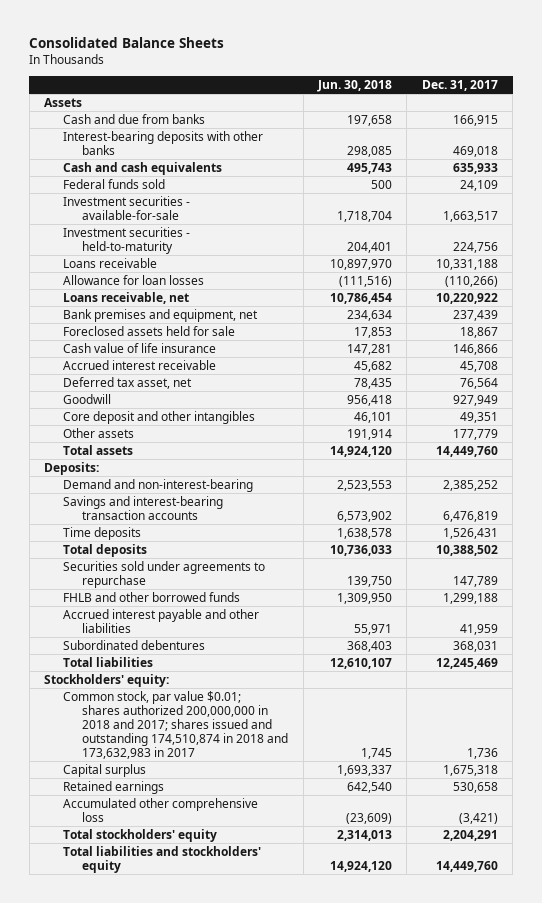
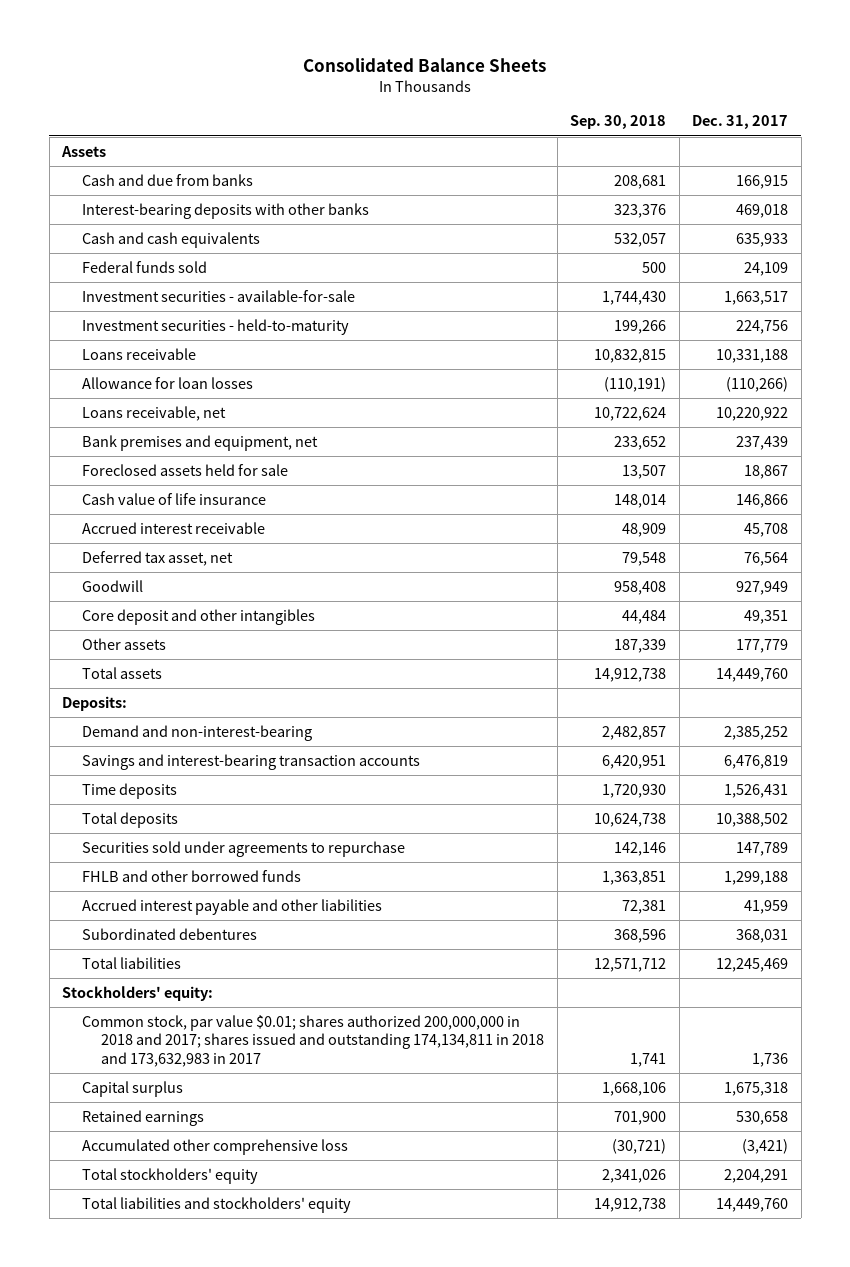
[316,79,392,92] Jun. 30, 2018 -> none
none -> [570,115,667,130] Sep. 30, 2018
[63,690,289,759] Common stock, par value $0.01; shares authorized 200,000,000 in 2018 and 2017; shares issued and outstanding 174,510,874 in 2018 and 173,632,983 in 2017 -> [81,1014,545,1067] Common stock, par value $0.01; shares authorized 200,000,000 in 2018 and 2017; shares issued and outstanding 174,134,811 in 2018 and 173,632,983 in 2017

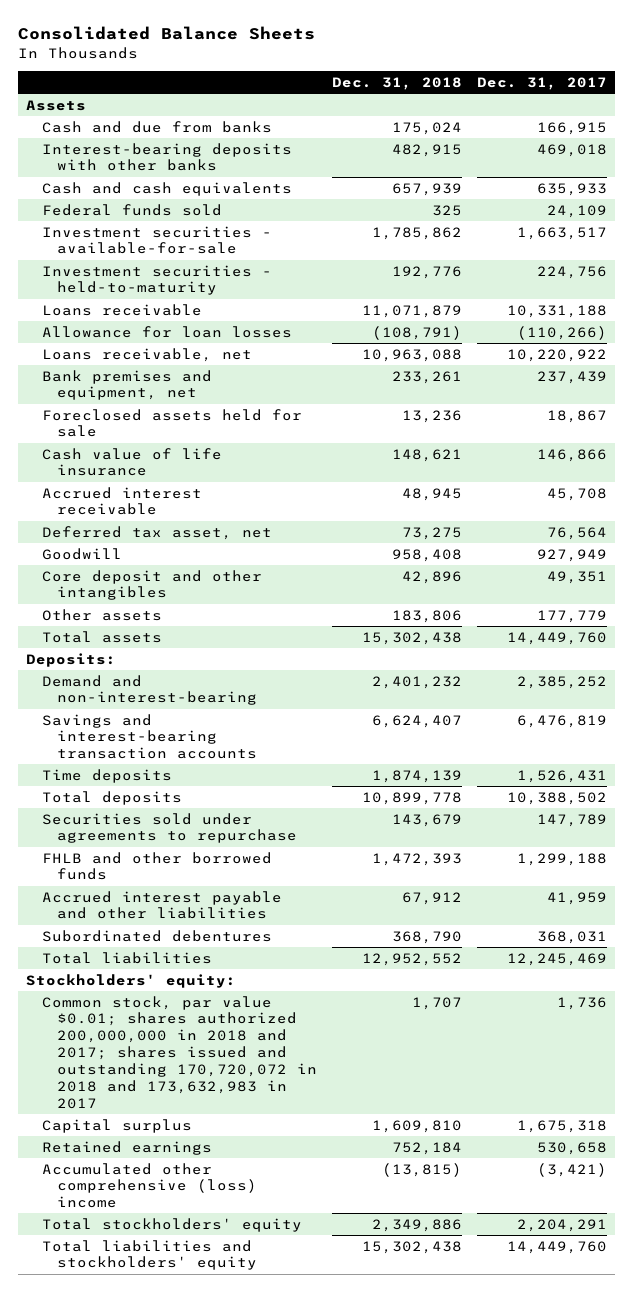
[570,115,667,130] Sep. 30, 2018 -> none
none -> [332,76,463,90] Dec. 31, 2018
[81,1014,545,1067] Common stock, par value $0.01; shares authorized 200,000,000 in 2018 and 2017; shares issued and outstanding 174,134,811 in 2018 and 173,632,983 in 2017 -> [41,995,318,1109] Common stock, par value $0.01; shares authorized 200,000,000 in 2018 and 2017; shares issued and outstanding 170,720,072 in 2018 and 173,632,983 in 2017
[81,1138,348,1155] Accumulated other comprehensive loss -> [41,1162,258,1209] Accumulated other comprehensive (loss) income

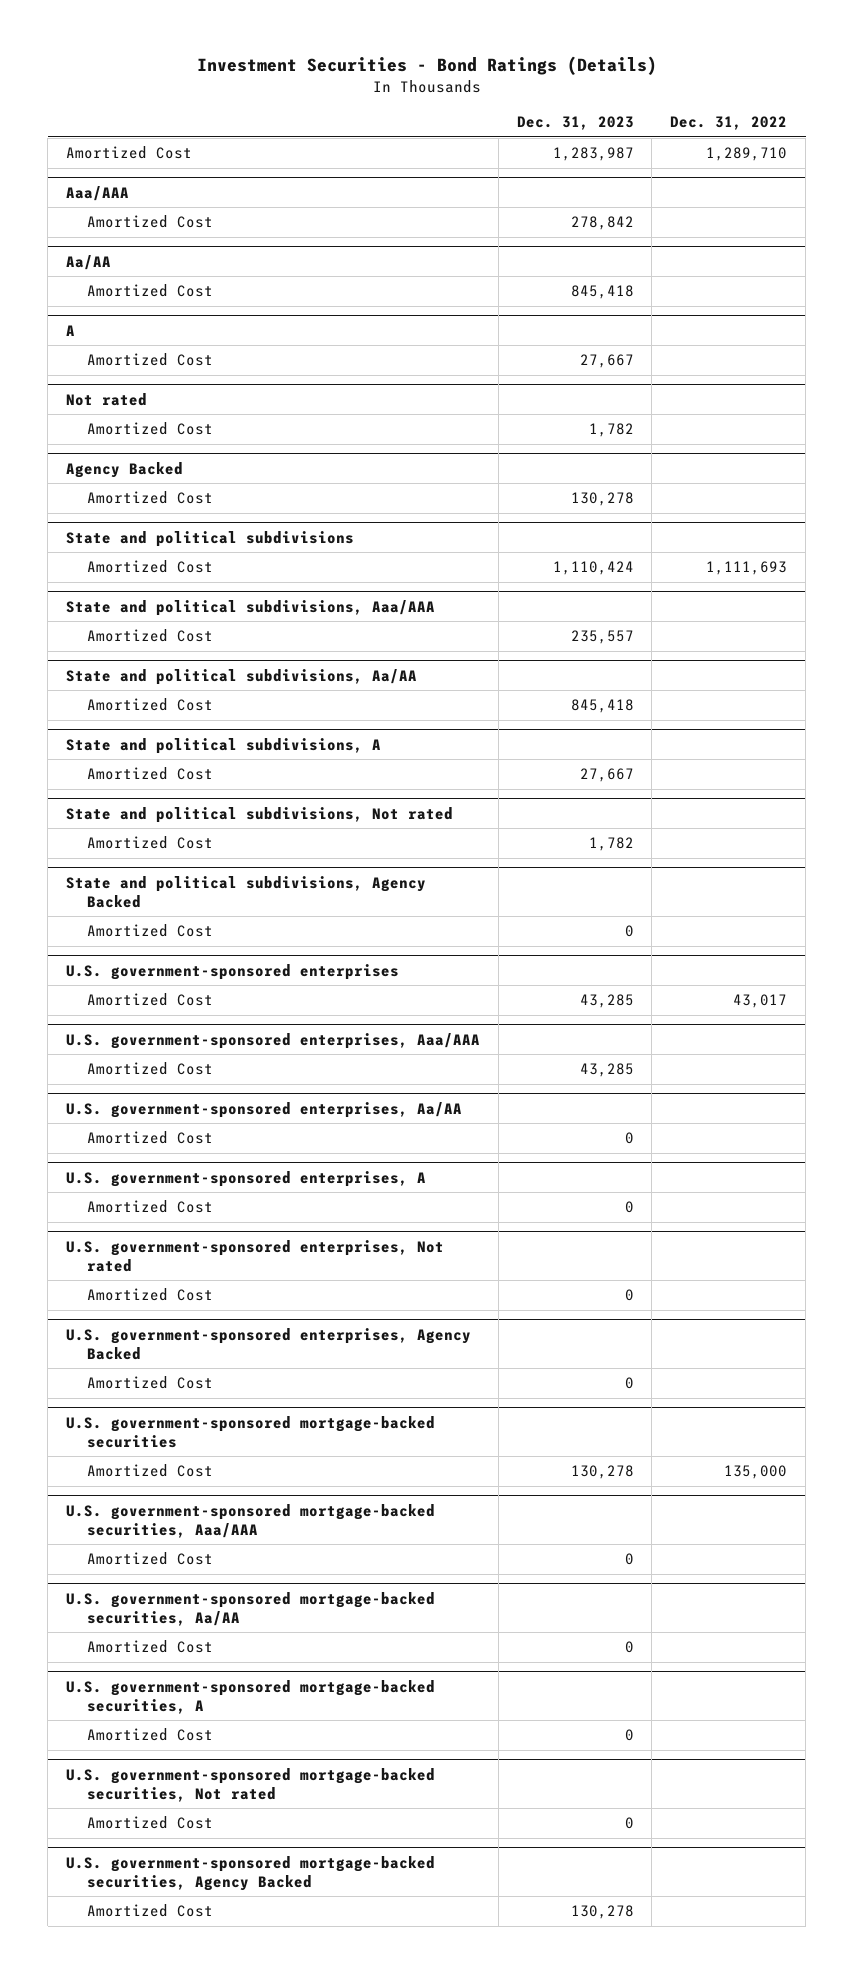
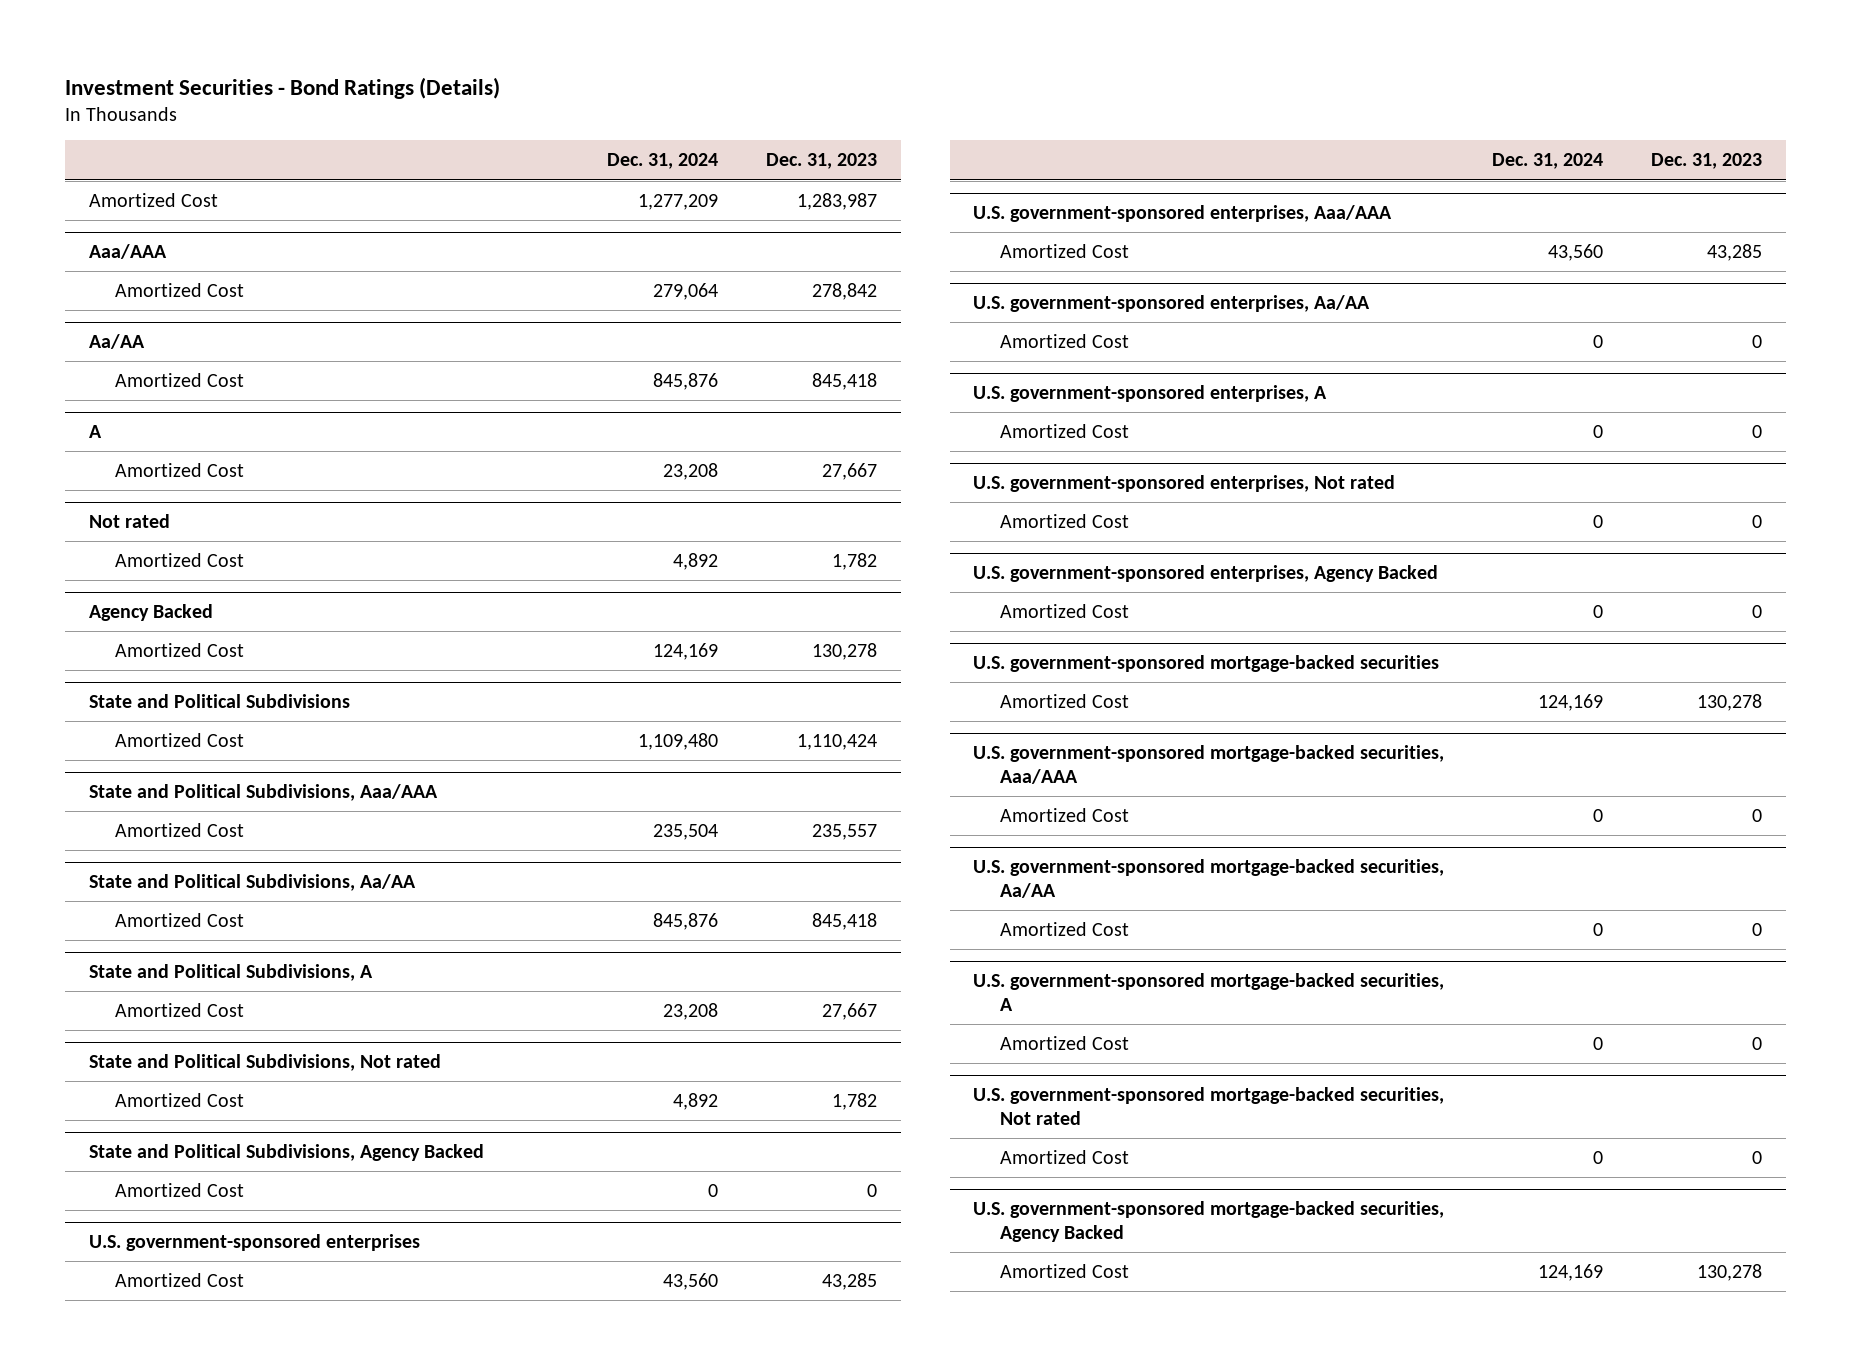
[670,116,788,131] Dec. 31, 2022 -> none
none -> [607,153,719,170] Dec. 31, 2024
[65,530,354,547] State and political subdivisions -> [88,693,350,708] State and Political Subdivisions
[65,599,435,616] State and political subdivisions, Aaa/AAA -> [88,783,438,801] State and Political Subdivisions, Aaa/AAA
[65,668,417,685] State and political subdivisions, Aa/AA -> [88,873,416,891] State and Political Subdivisions, Aa/AA
[65,737,381,754] State and political subdivisions, A -> [88,963,373,981] State and Political Subdivisions, A
[65,806,453,823] State and political subdivisions, Not rated -> [88,1053,441,1071] State and Political Subdivisions, Not rated
[65,875,426,908] State and political subdivisions, Agency Backed -> [88,1143,484,1161] State and Political Subdivisions, Agency Backed

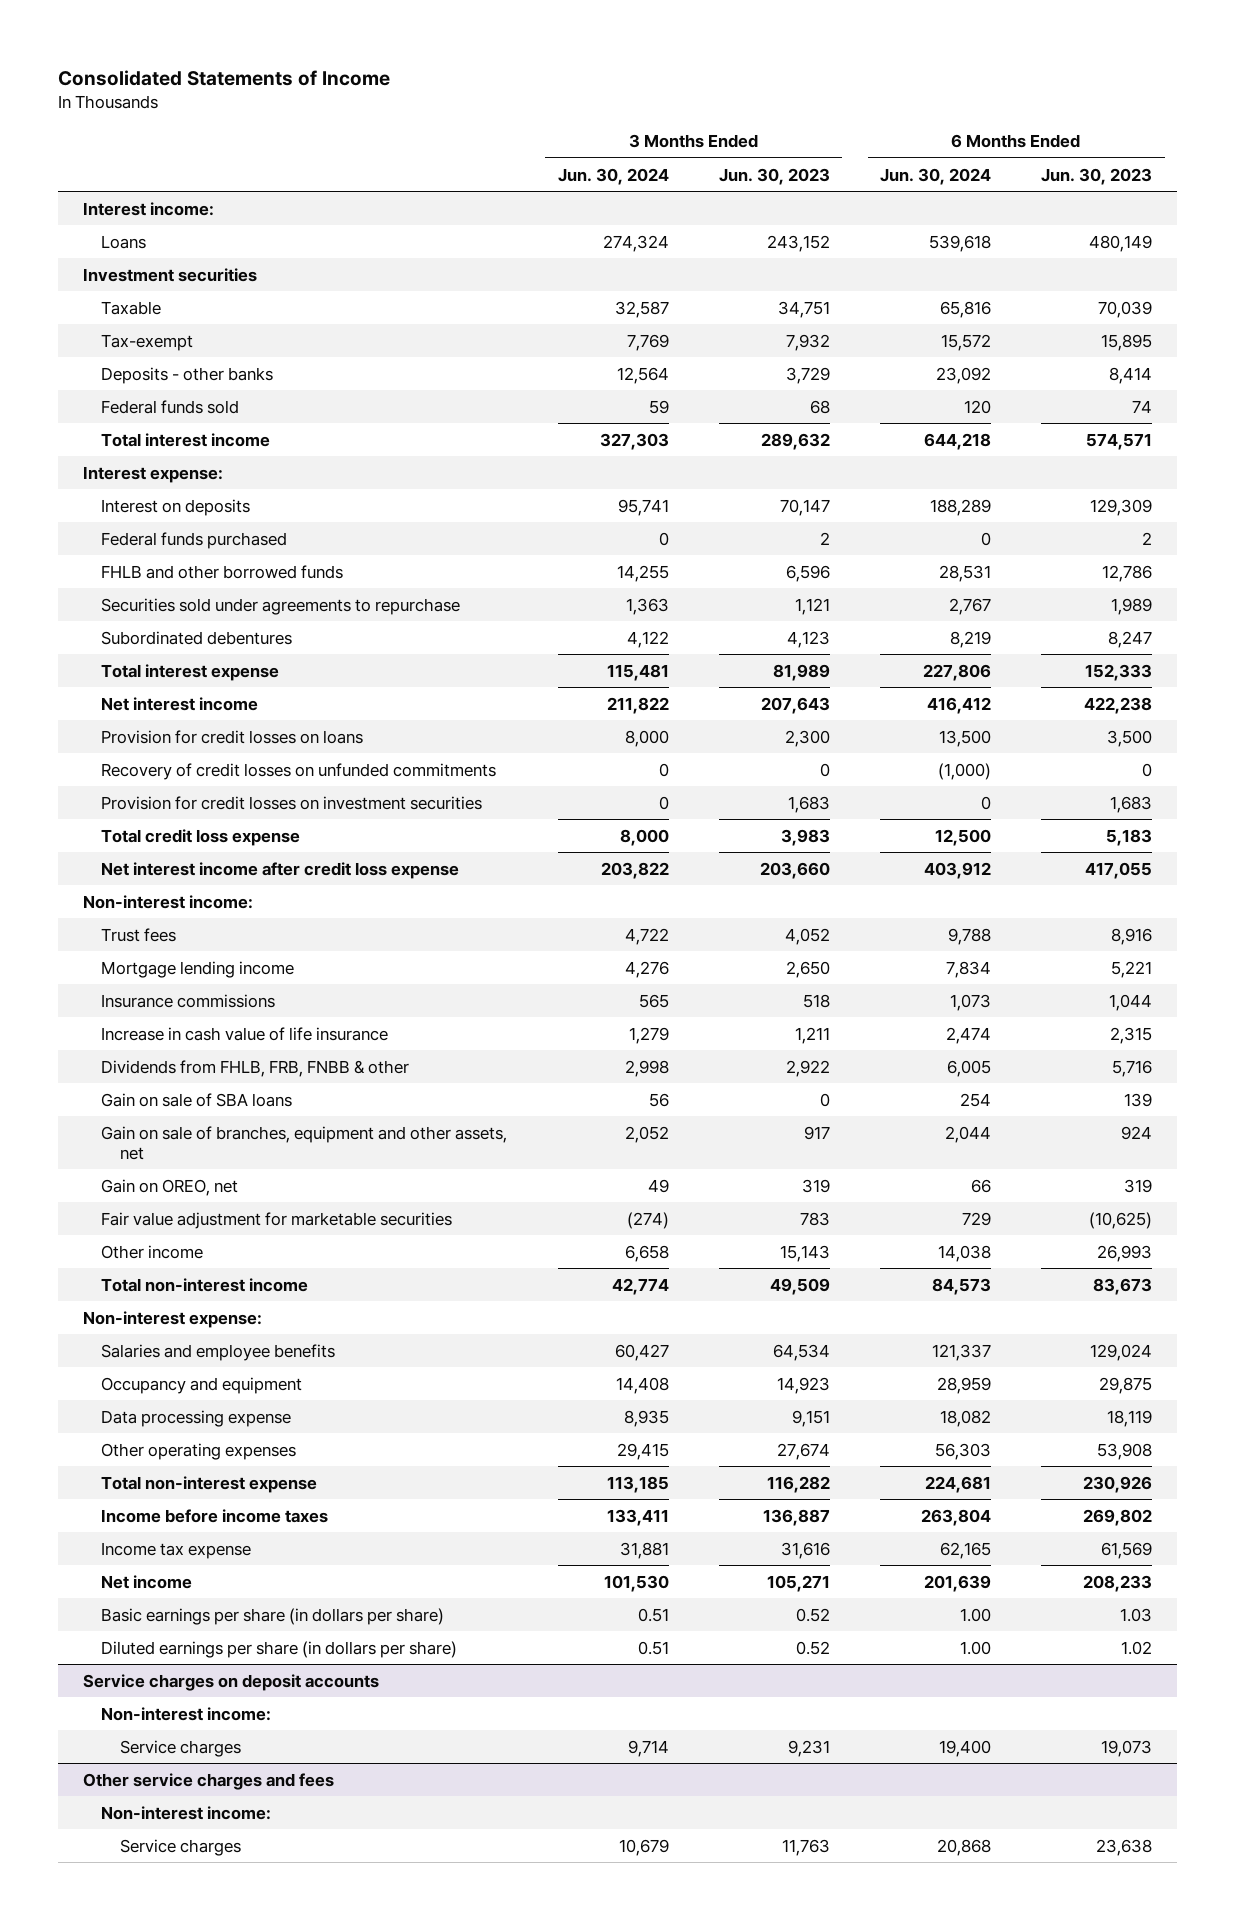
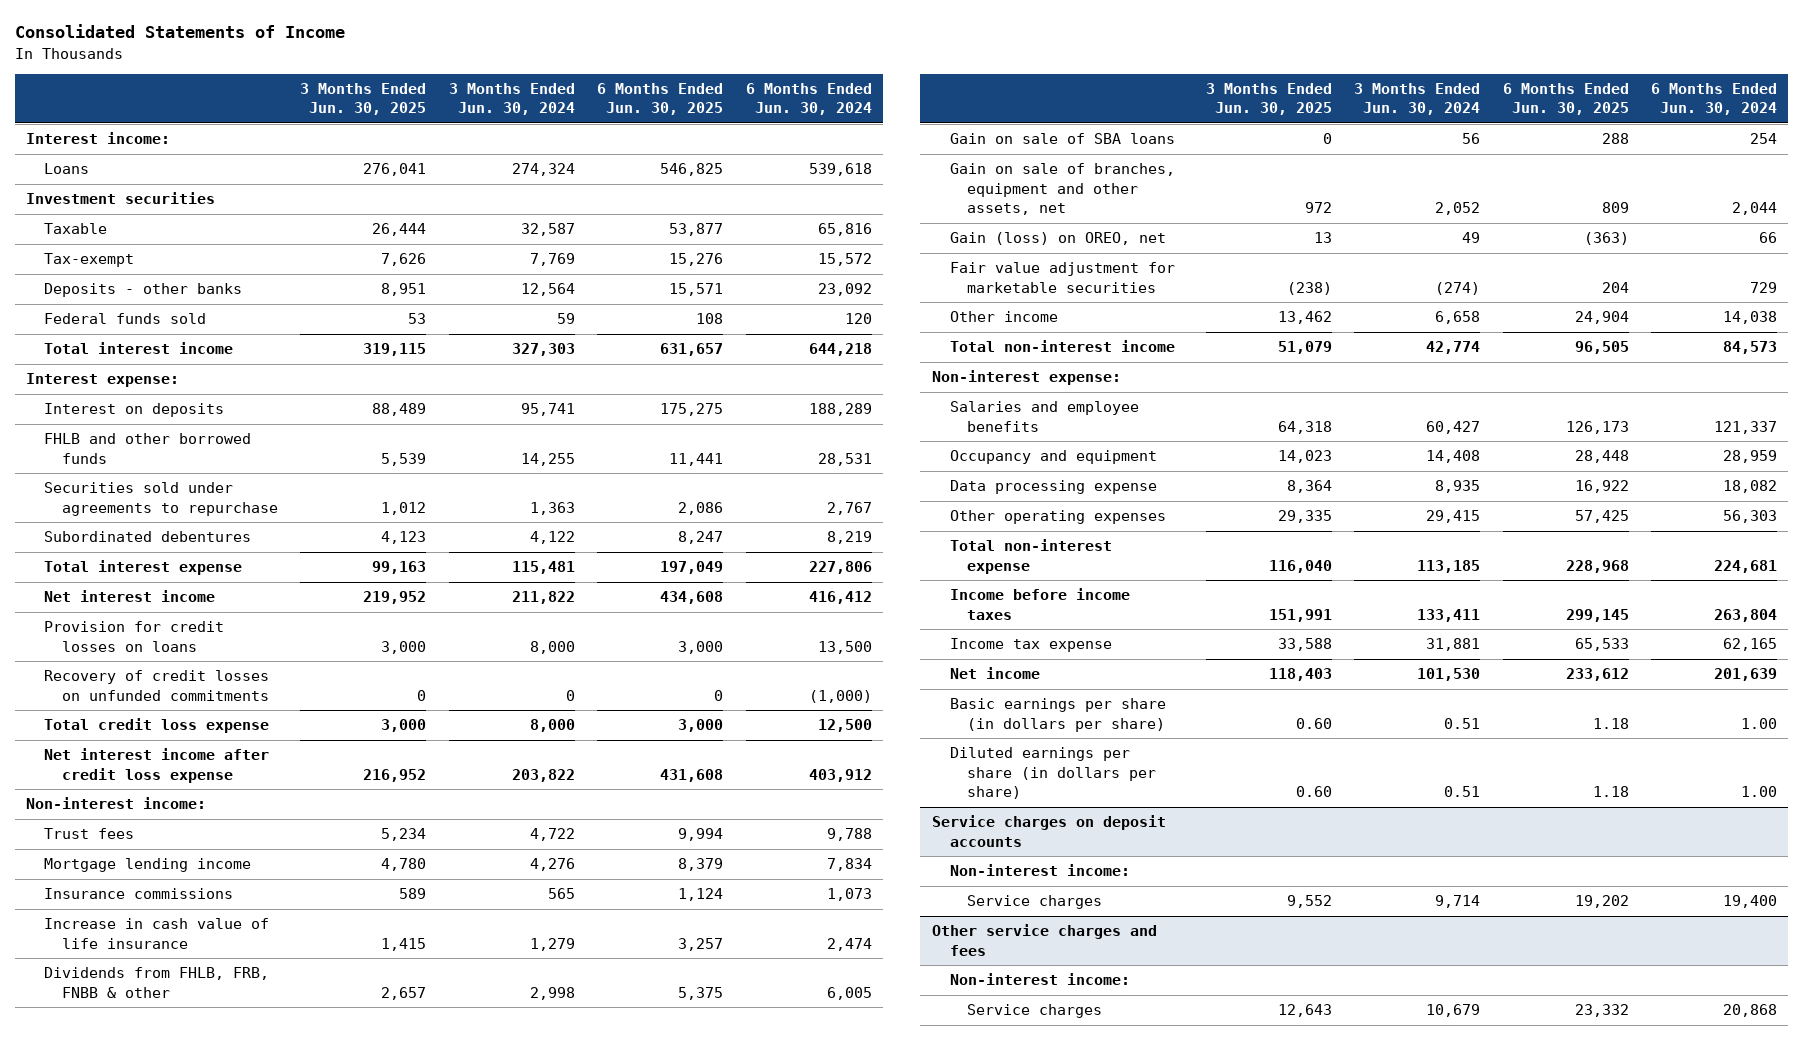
[718,167,830,185] Jun. 30, 2023 -> none
[1041,167,1153,185] Jun. 30, 2023 -> none
none -> [300,82,427,116] 3 Months Ended Jun. 30, 2025
none -> [597,82,724,116] 6 Months Ended Jun. 30, 2025
[101,531,288,549] Federal funds purchased -> none
[101,795,483,810] Provision for credit losses on investment securities -> none
[101,1178,239,1196] Gain on OREO, net -> [949,232,1166,246] Gain (loss) on OREO, net

